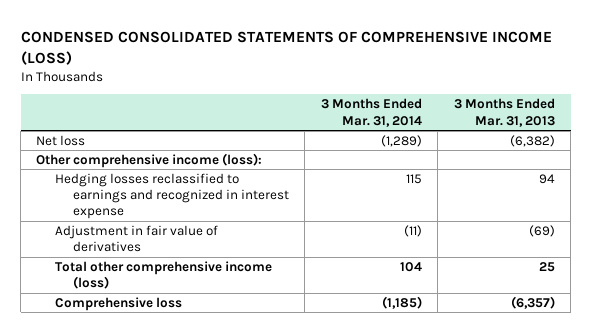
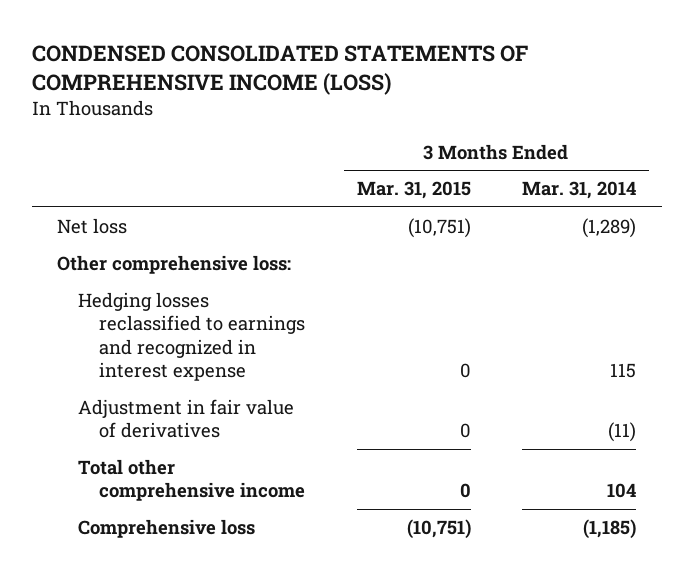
[453,98,555,127] 3 Months Ended Mar. 31, 2013 -> none
none -> [356,181,471,200] Mar. 31, 2015
[36,153,263,169] Other comprehensive income (loss): -> [57,254,292,274] Other comprehensive loss:
[54,261,272,290] Total other comprehensive income (loss) -> [78,458,306,502] Total other comprehensive income

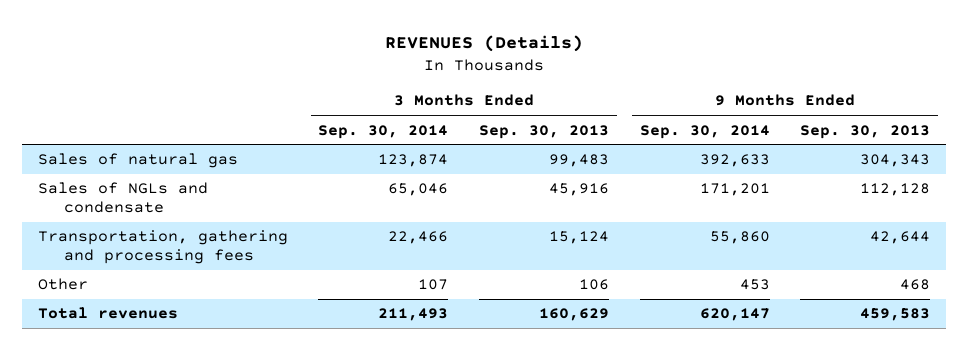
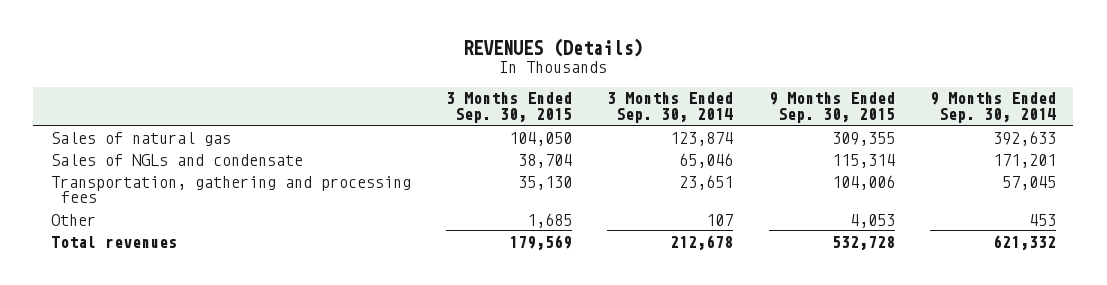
[479,124,610,139] Sep. 30, 2013 -> none
[800,124,931,139] Sep. 30, 2013 -> none
none -> [446,92,573,124] 3 Months Ended Sep. 30, 2015
none -> [768,92,895,124] 9 Months Ended Sep. 30, 2015
[388,231,449,245] 22,466 -> [679,174,734,190] 23,651
[709,231,770,245] 55,860 -> [1001,175,1056,190] 57,045
[378,308,449,322] 211,493 -> [670,234,734,250] 212,678
[699,308,770,322] 620,147 -> [992,234,1056,250] 621,332

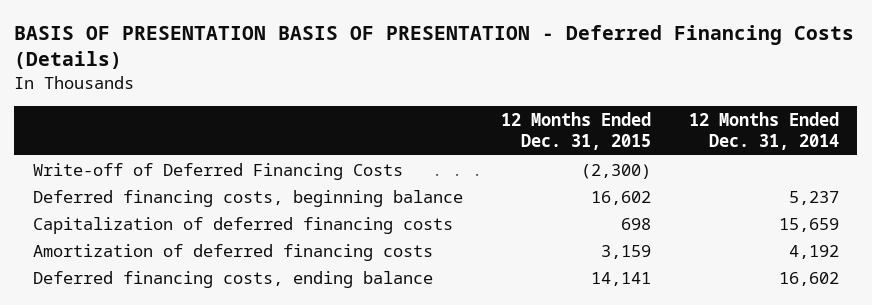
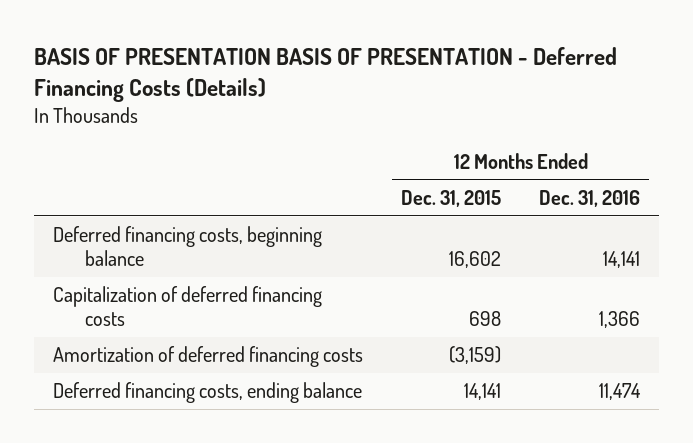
[688,111,839,150] 12 Months Ended Dec. 31, 2014 -> none
none -> [538,189,640,207] Dec. 31, 2016
[33,162,404,180] Write-off of Deferred Financing Costs -> none
[600,244,651,259] 3,159 -> [449,346,502,365] (3,159)

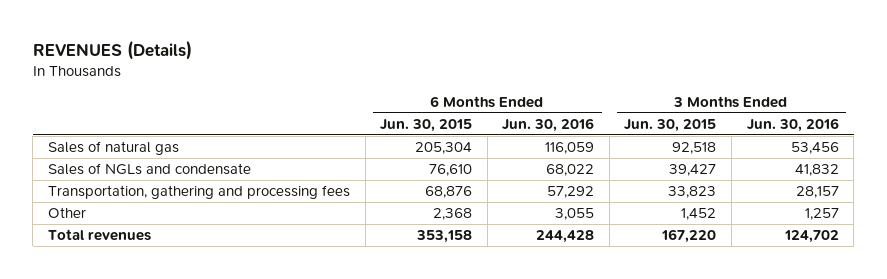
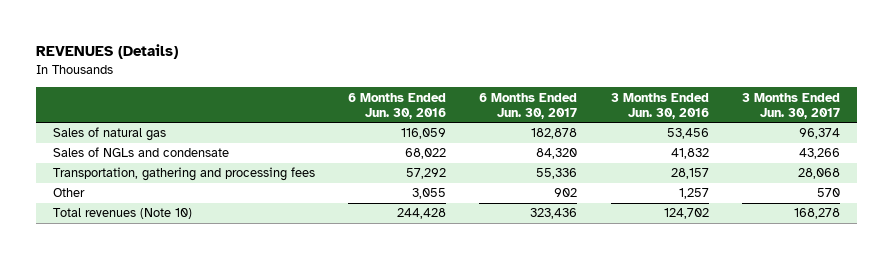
[380,118,473,132] Jun. 30, 2015 -> none
[624,118,717,132] Jun. 30, 2015 -> none
none -> [479,92,578,119] 6 Months Ended Jun. 30, 2017
none -> [741,92,840,119] 3 Months Ended Jun. 30, 2017
[47,229,151,242] Total revenues -> [52,208,192,220] Total revenues (Note 10)

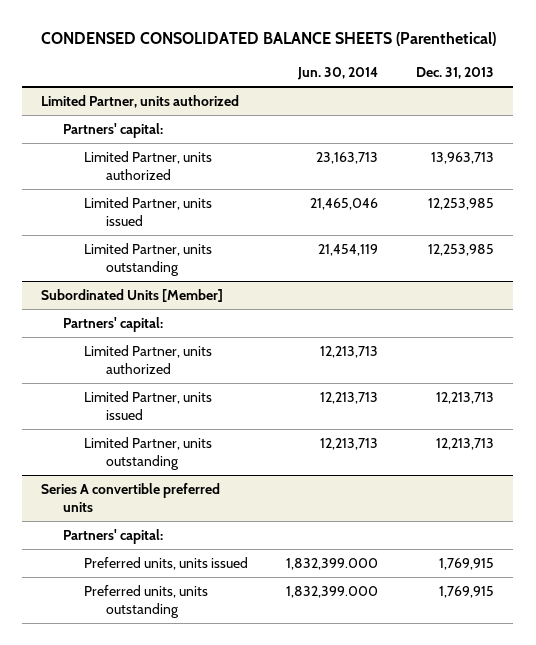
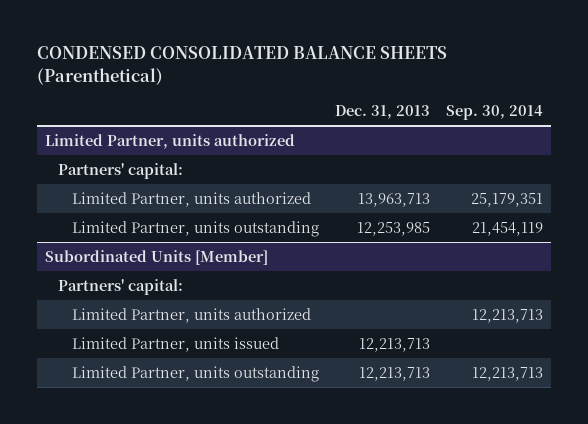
[297,67,379,81] Jun. 30, 2014 -> none
none -> [446,104,544,120] Sep. 30, 2014
[84,197,213,227] Limited Partner, units issued -> none
[41,483,221,513] Series A convertible preferred units -> none
[62,529,163,545] Partners' capital: -> none
[84,557,249,571] Preferred units, units issued -> none
[84,585,209,619] Preferred units, units outstanding -> none

